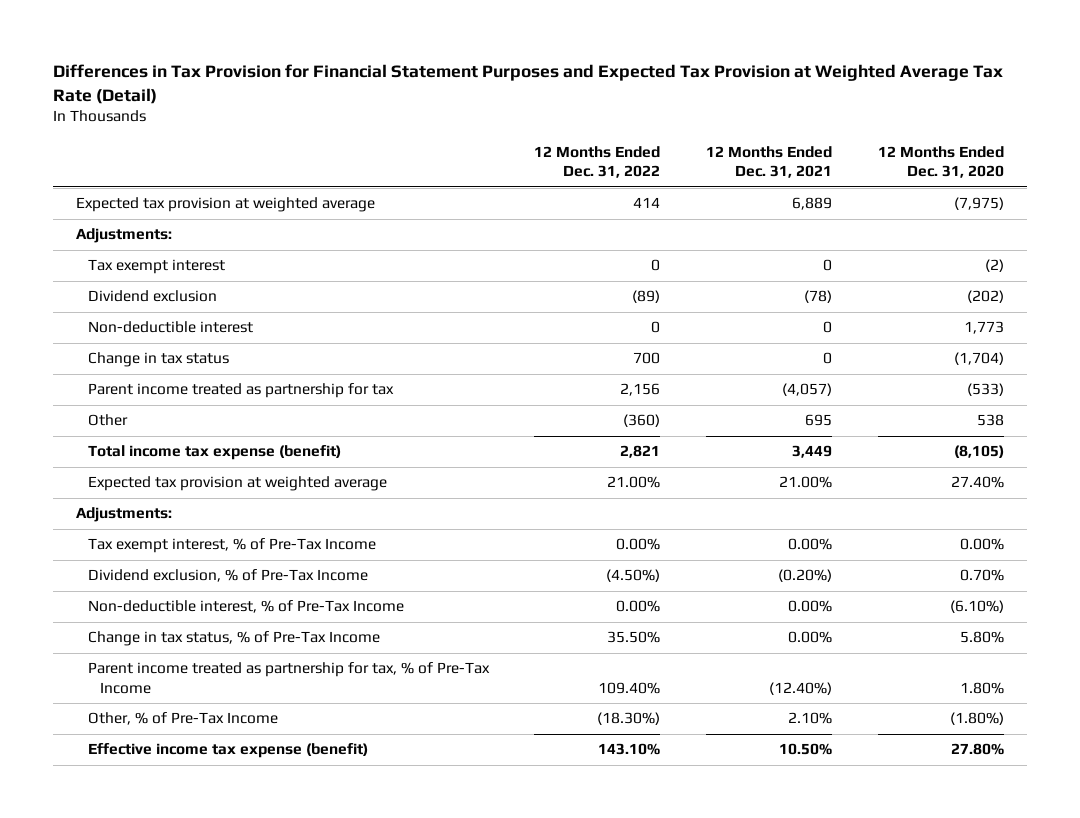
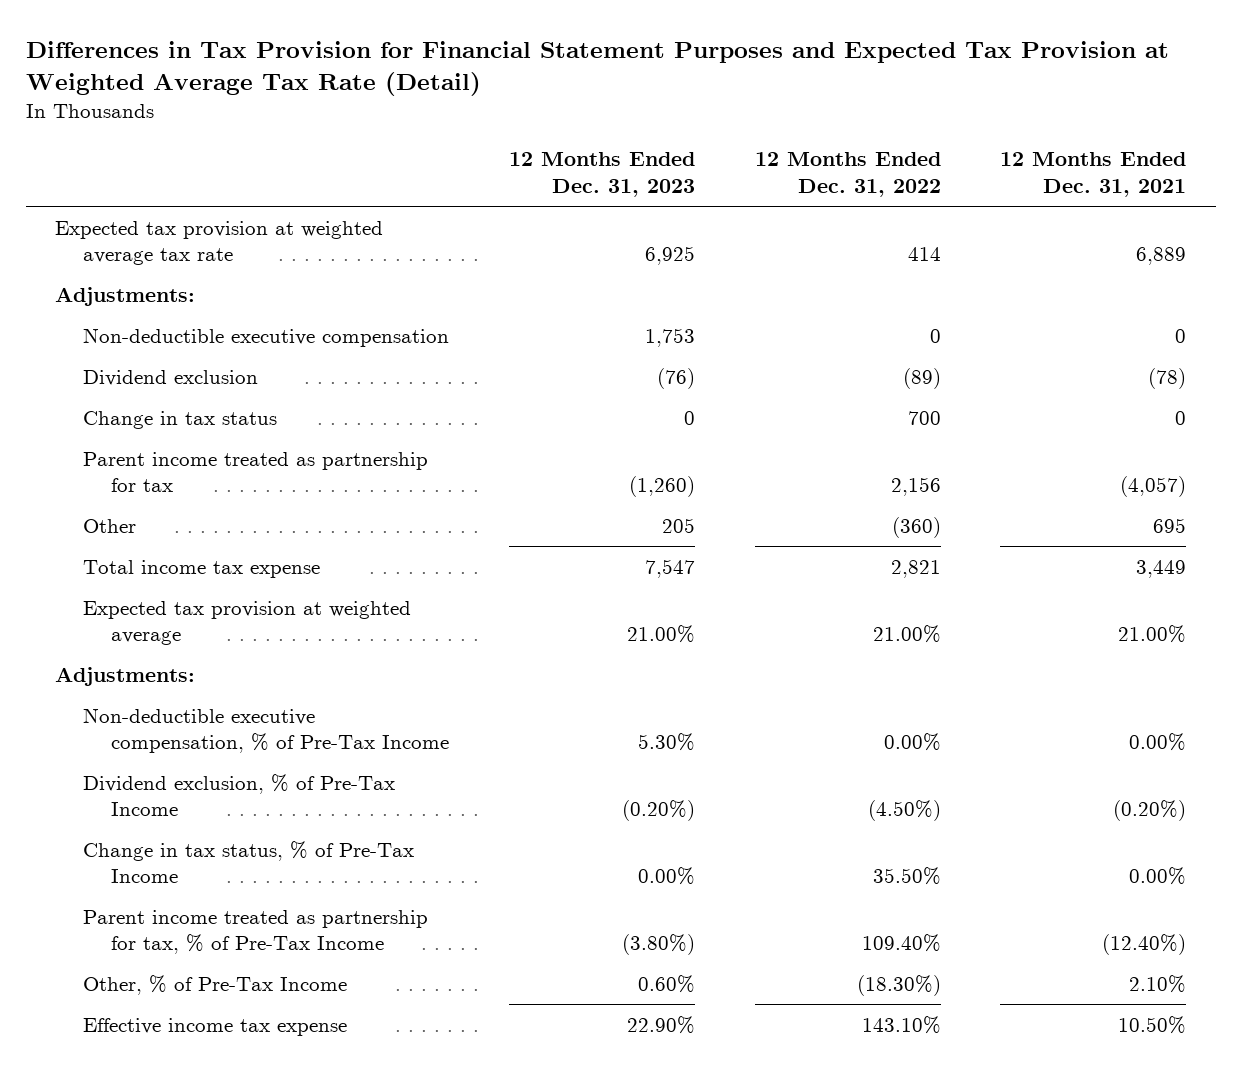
[877,145,1004,179] 12 Months Ended Dec. 31, 2020 -> none
none -> [508,152,695,197] 12 Months Ended Dec. 31, 2023
[75,197,375,213] Expected tax provision at weighted average -> [55,220,384,265] Expected tax provision at weighted average tax rate
[87,259,225,275] Tax exempt interest -> none
none -> [83,327,450,347] Non-deductible executive compensation
[87,321,253,334] Non-deductible interest -> none
[87,445,341,461] Total income tax expense (benefit) -> [83,559,321,578] Total income tax expense
[87,538,376,554] Tax exempt interest, % of Pre-Tax Income -> none
none -> [83,707,450,753] Non-deductible executive compensation, % of Pre-Tax Income
[87,600,404,614] Non-deductible interest, % of Pre-Tax Income -> none
[87,743,368,759] Effective income tax expense (benefit) -> [83,1017,348,1036] Effective income tax expense

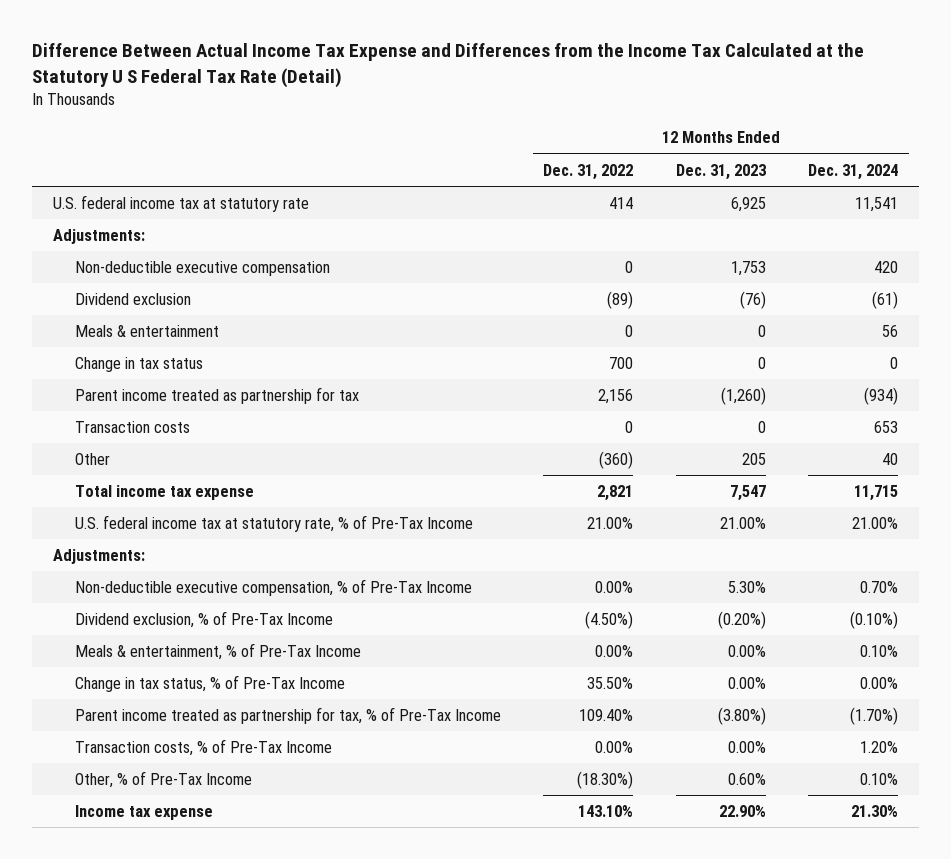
[25,40,1169,96] Differences in Tax Provision for Financial Statement Purposes and Expected Tax Provision at Weighted Average Tax Rate (Detail) -> [31,43,864,88] Difference Between Actual Income Tax Expense and Differences from the Income Tax Calculated at the Statutory U S Federal Tax Rate (Detail)
[1000,152,1187,197] 12 Months Ended Dec. 31, 2021 -> none
none -> [808,163,899,180] Dec. 31, 2024
[55,220,384,265] Expected tax provision at weighted average tax rate -> [52,195,309,213] U.S. federal income tax at statutory rate
none -> [74,325,219,338] Meals & entertainment
none -> [74,421,190,434] Transaction costs
[83,600,412,645] Expected tax provision at weighted average -> [74,515,473,533] U.S. federal income tax at statutory rate, % of Pre-Tax Income
none -> [74,643,361,661] Meals & entertainment, % of Pre-Tax Income
none -> [74,739,332,757] Transaction costs, % of Pre-Tax Income
[83,1017,348,1036] Effective income tax expense -> [74,805,213,821] Income tax expense

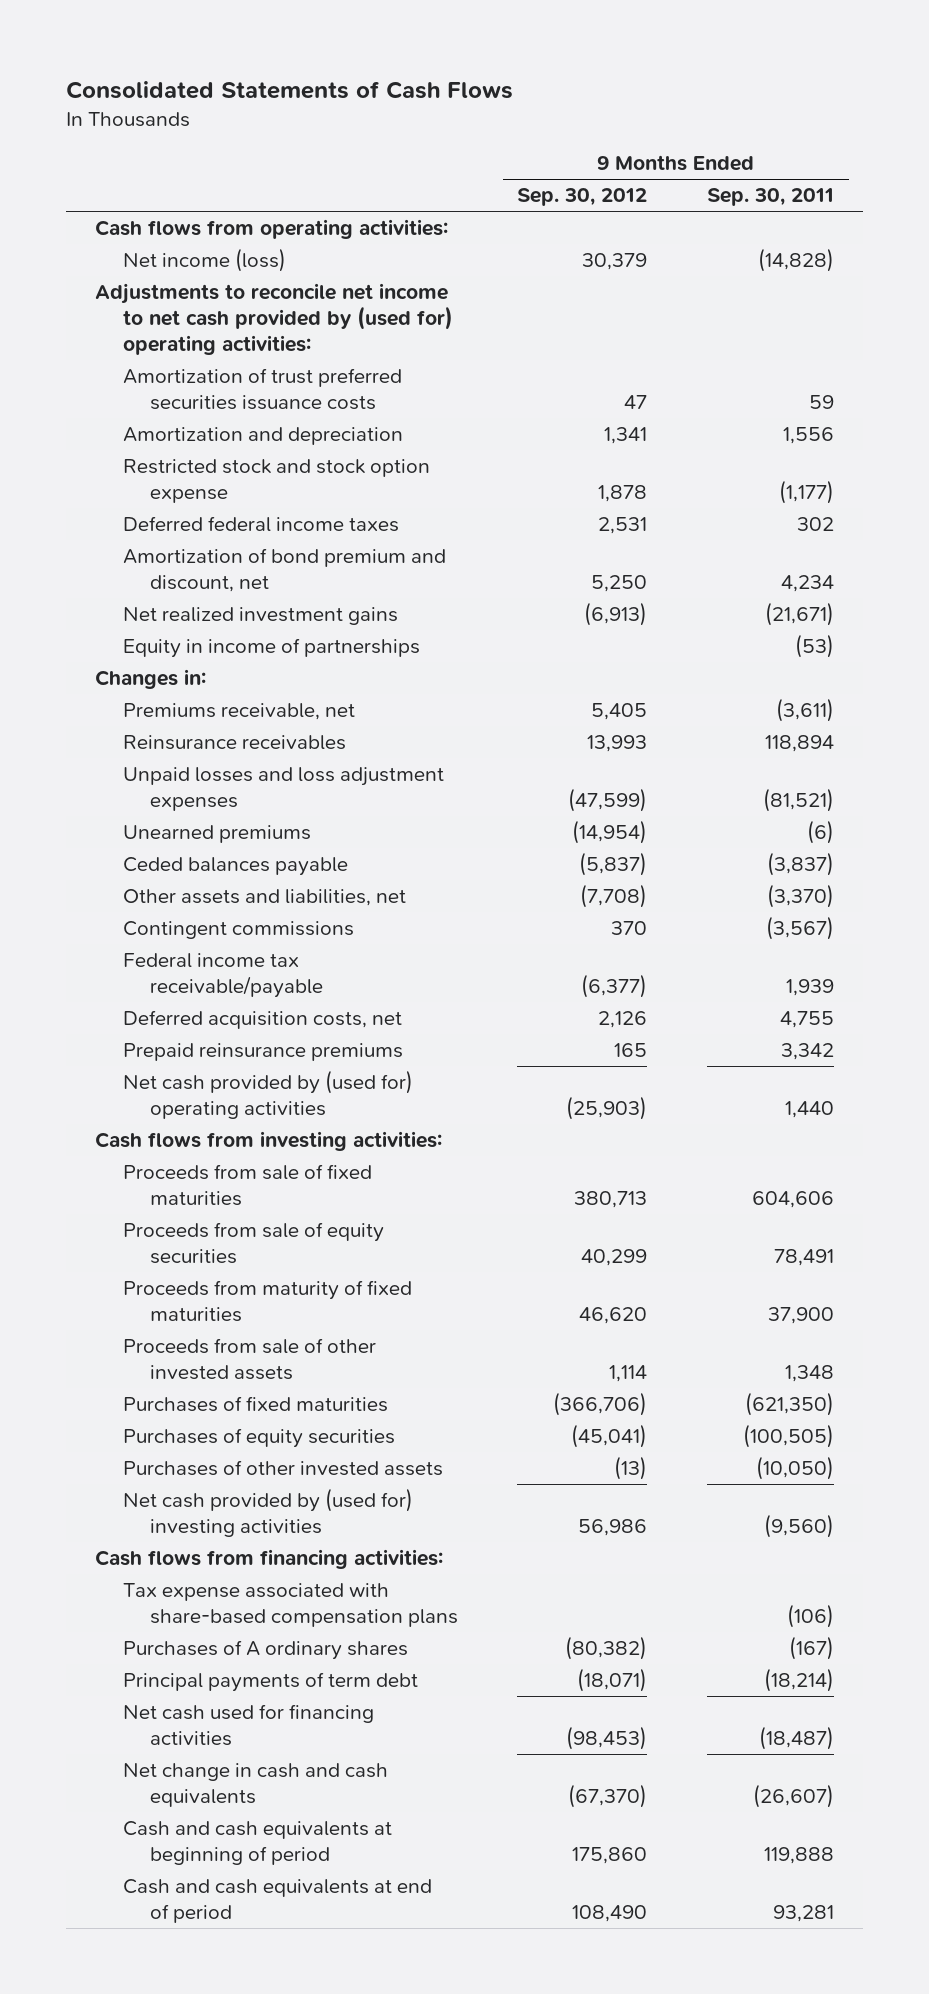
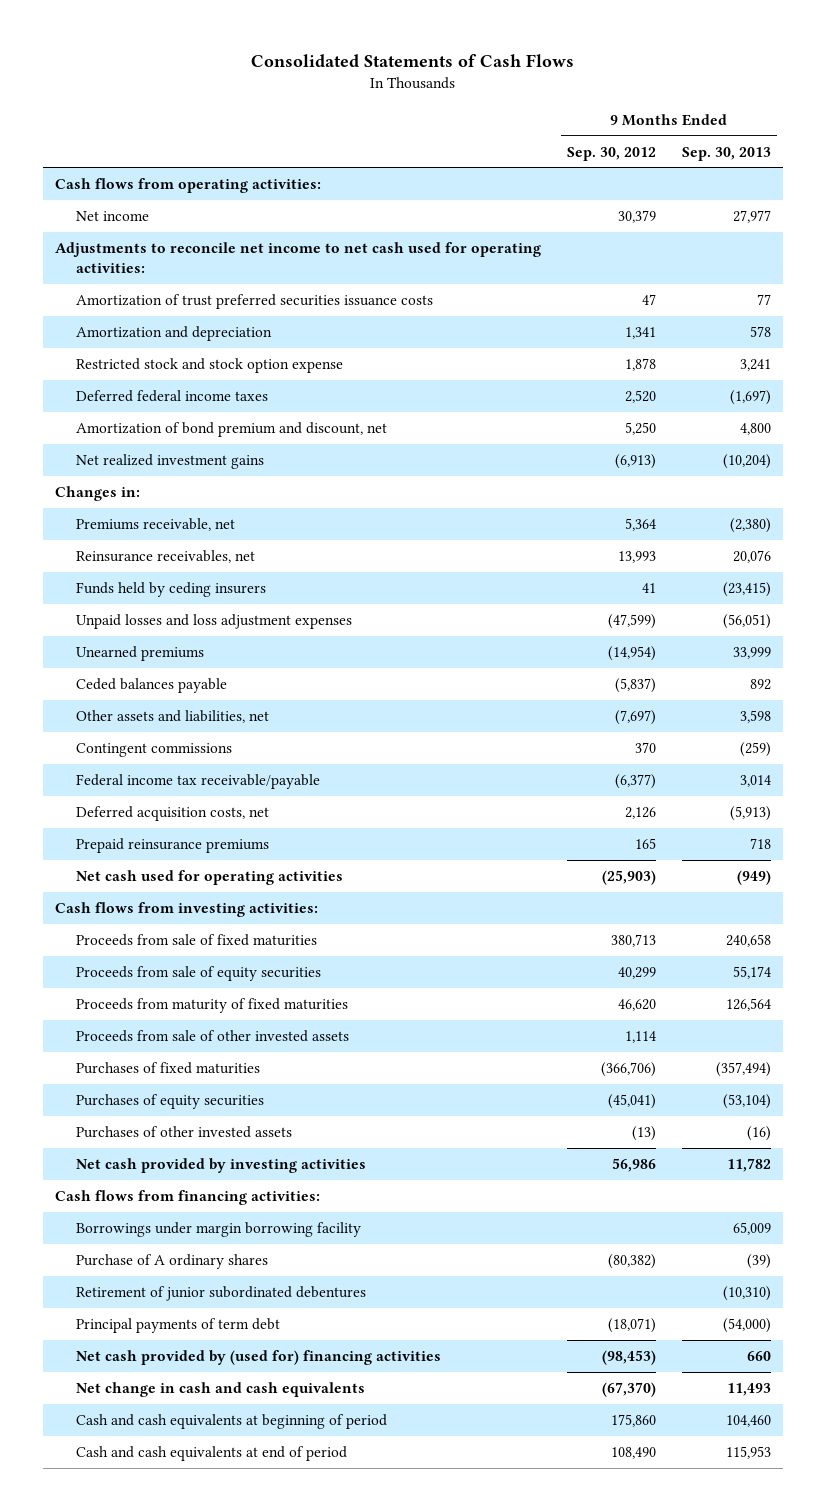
[706,188,834,207] Sep. 30, 2011 -> none
none -> [681,146,771,161] Sep. 30, 2013
[122,248,286,273] Net income (loss) -> [75,211,149,222] Net income
[95,283,453,355] Adjustments to reconcile net income to net cash provided by (used for) operating activities: -> [55,242,542,273] Adjustments to reconcile net income to net cash used for operating activities:
[598,517,648,535] 2,531 -> [625,390,657,404] 2,520
[122,638,420,659] Equity in income of partnerships -> none
[591,703,648,721] 5,405 -> [625,518,657,532] 5,364
[122,735,346,751] Reinsurance receivables -> [75,550,255,564] Reinsurance receivables, net
none -> [75,582,266,598] Funds held by ceding insurers
[580,884,648,909] (7,708) -> [615,710,657,726] (7,697)
[122,1070,413,1119] Net cash provided by (used for) operating activities -> [75,870,343,886] Net cash used for operating activities
[122,1488,413,1537] Net cash provided by (used for) investing activities -> [75,1158,366,1174] Net cash provided by investing activities
[122,1583,459,1627] Tax expense associated with share-based compensation plans -> none
none -> [75,1222,361,1238] Borrowings under margin borrowing facility
[122,1640,408,1661] Purchases of A ordinary shares -> [75,1254,268,1270] Purchase of A ordinary shares
none -> [75,1286,366,1302] Retirement of junior subordinated debentures
[122,1704,374,1746] Net cash used for financing activities -> [75,1350,441,1366] Net cash provided by (used for) financing activities

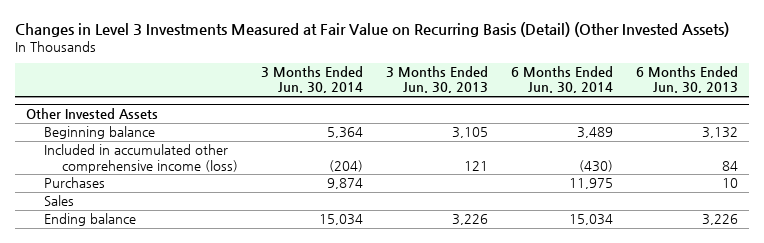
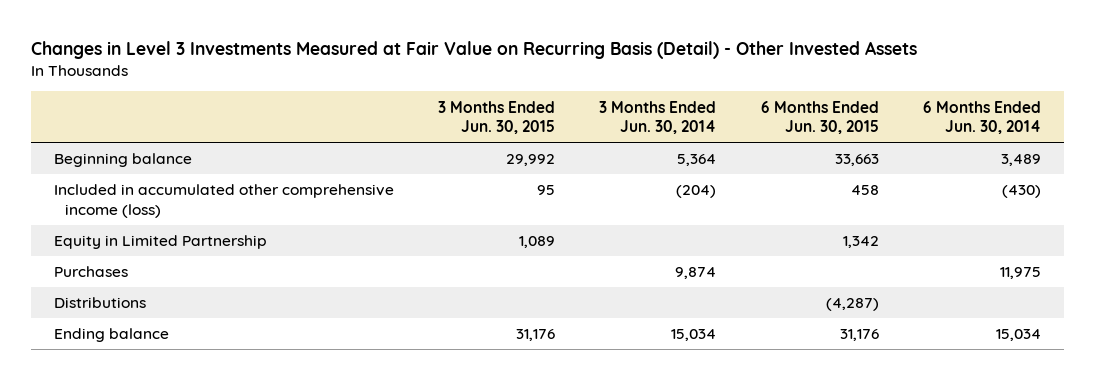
[14,21,729,37] Changes in Level 3 Investments Measured at Fair Value on Recurring Basis (Detail) (Other Invested Assets) -> [31,41,918,60] Changes in Level 3 Investments Measured at Fair Value on Recurring Basis (Detail) - Other Invested Assets
[385,66,488,94] 3 Months Ended Jun. 30, 2013 -> none
[635,66,738,94] 6 Months Ended Jun. 30, 2013 -> none
none -> [438,100,556,135] 3 Months Ended Jun. 30, 2015
none -> [760,100,879,135] 6 Months Ended Jun. 30, 2015
[26,107,159,119] Other Invested Assets -> none
none -> [53,235,267,250] Equity in Limited Partnership
[43,195,74,207] Sales -> [53,297,146,309] Distributions

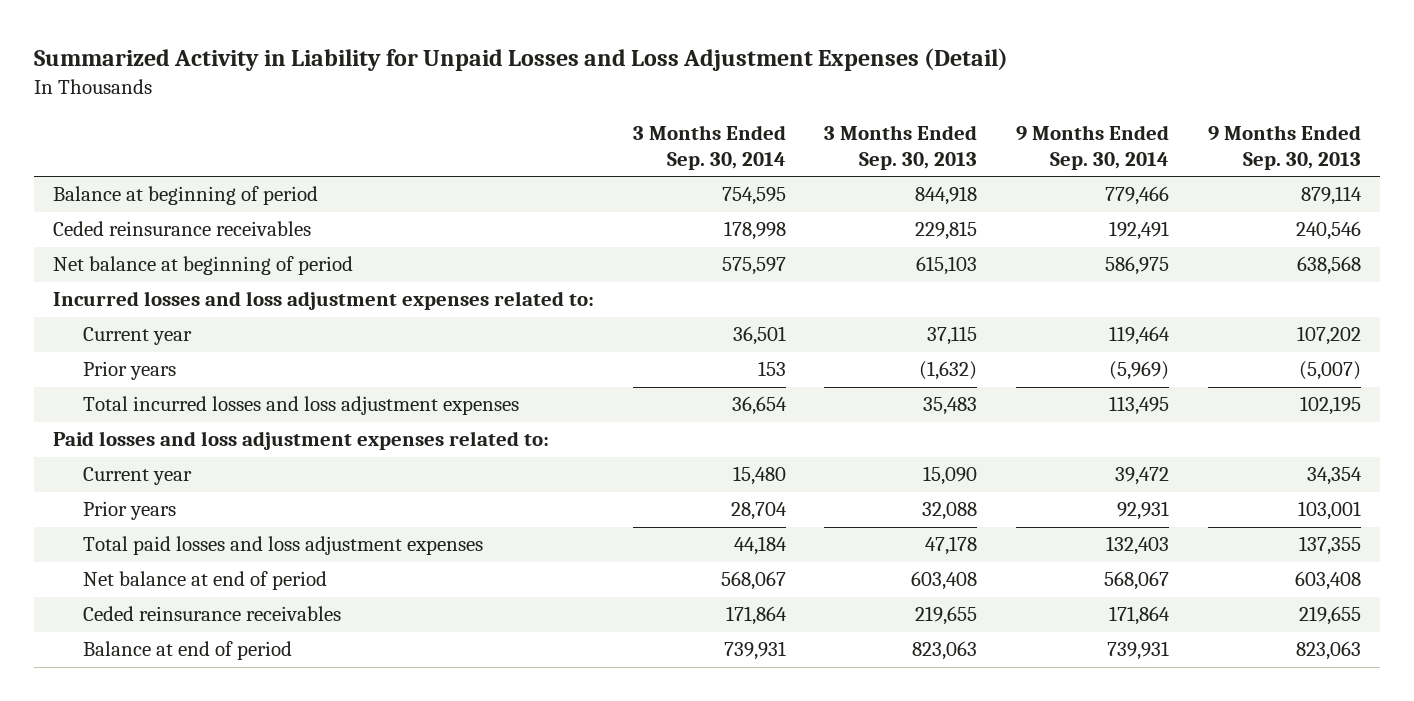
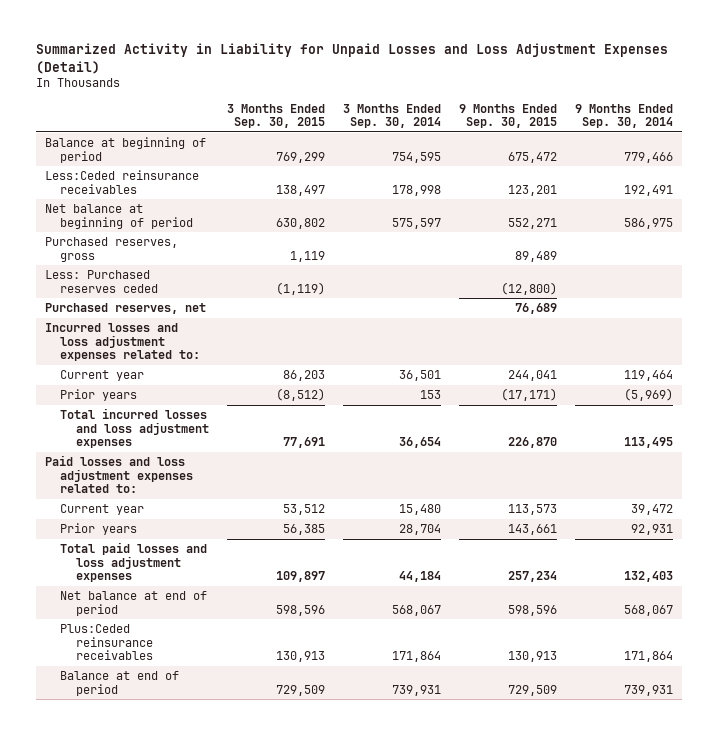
[824,124,978,171] 3 Months Ended Sep. 30, 2013 -> none
[1207,124,1361,171] 9 Months Ended Sep. 30, 2013 -> none
none -> [226,103,325,129] 3 Months Ended Sep. 30, 2015
none -> [458,103,557,129] 9 Months Ended Sep. 30, 2015
[52,221,311,237] Ceded reinsurance receivables -> [44,170,199,194] Less:Ceded reinsurance receivables
none -> [44,237,178,262] Purchased reserves, gross
none -> [44,270,159,293] Less: Purchased reserves ceded
none -> [44,303,206,315] Purchased reserves, net
[83,606,342,622] Ceded reinsurance receivables -> [60,624,153,661] Plus:Ceded reinsurance receivables

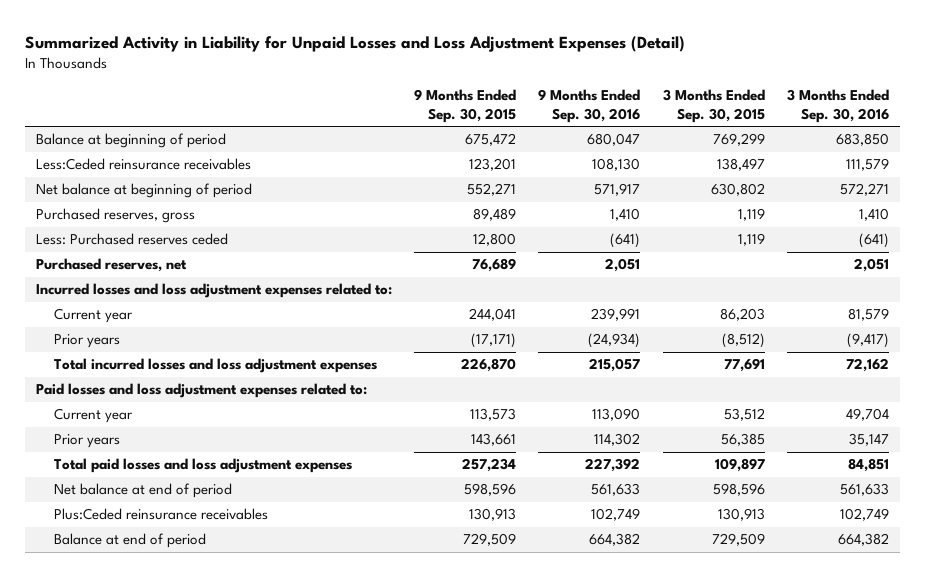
[342,103,441,129] 3 Months Ended Sep. 30, 2014 -> none
[574,103,673,129] 9 Months Ended Sep. 30, 2014 -> none
none -> [538,89,641,123] 9 Months Ended Sep. 30, 2016
none -> [786,89,889,123] 3 Months Ended Sep. 30, 2016
[275,281,325,295] (1,119) -> [737,233,765,247] 1,119
[500,281,557,295] (12,800) -> [473,233,517,247] 12,800

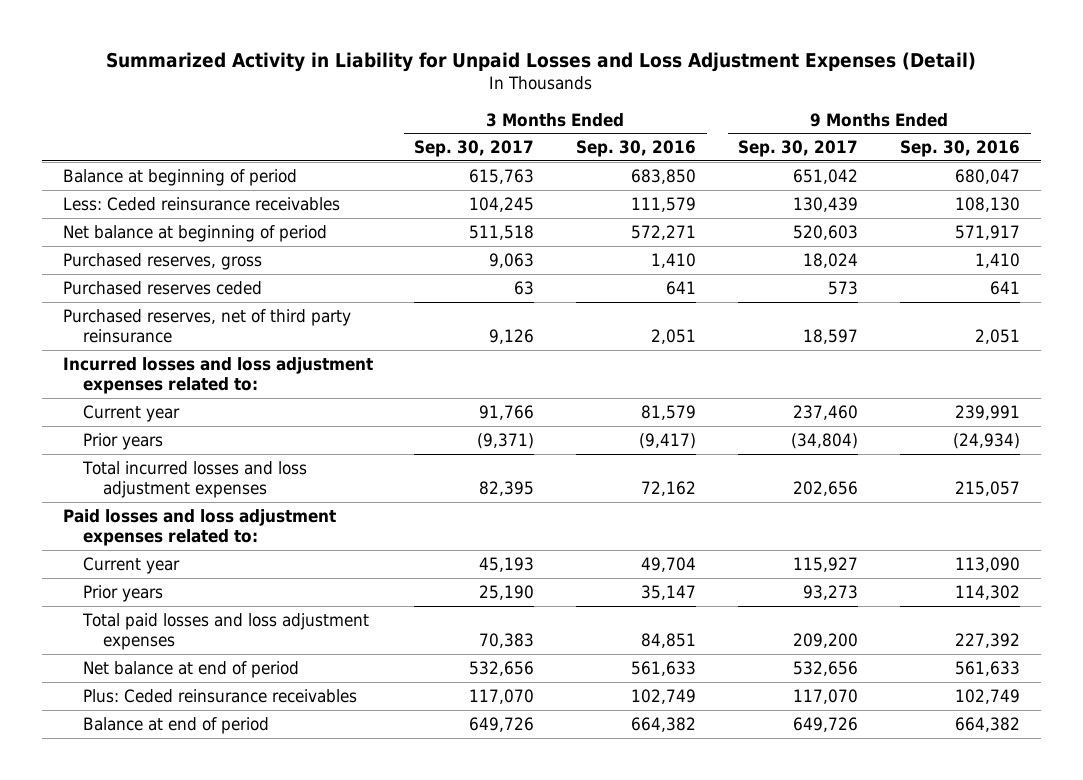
[414,89,517,123] 9 Months Ended Sep. 30, 2015 -> none
[662,89,765,123] 3 Months Ended Sep. 30, 2015 -> none
none -> [414,140,535,158] Sep. 30, 2017
none -> [738,140,859,158] Sep. 30, 2017
[36,158,252,171] Less:Ceded reinsurance receivables -> [62,196,340,211] Less: Ceded reinsurance receivables
[36,233,229,246] Less: Purchased reserves ceded -> [62,280,262,295] Purchased reserves ceded
[610,233,641,249] (641) -> [990,280,1021,295] 641
[858,233,889,249] (641) -> [666,280,697,295] 641
[36,258,188,273] Purchased reserves, net -> [62,308,351,344] Purchased reserves, net of third party reinsurance
[53,508,268,521] Plus:Ceded reinsurance receivables -> [82,688,357,703] Plus: Ceded reinsurance receivables

